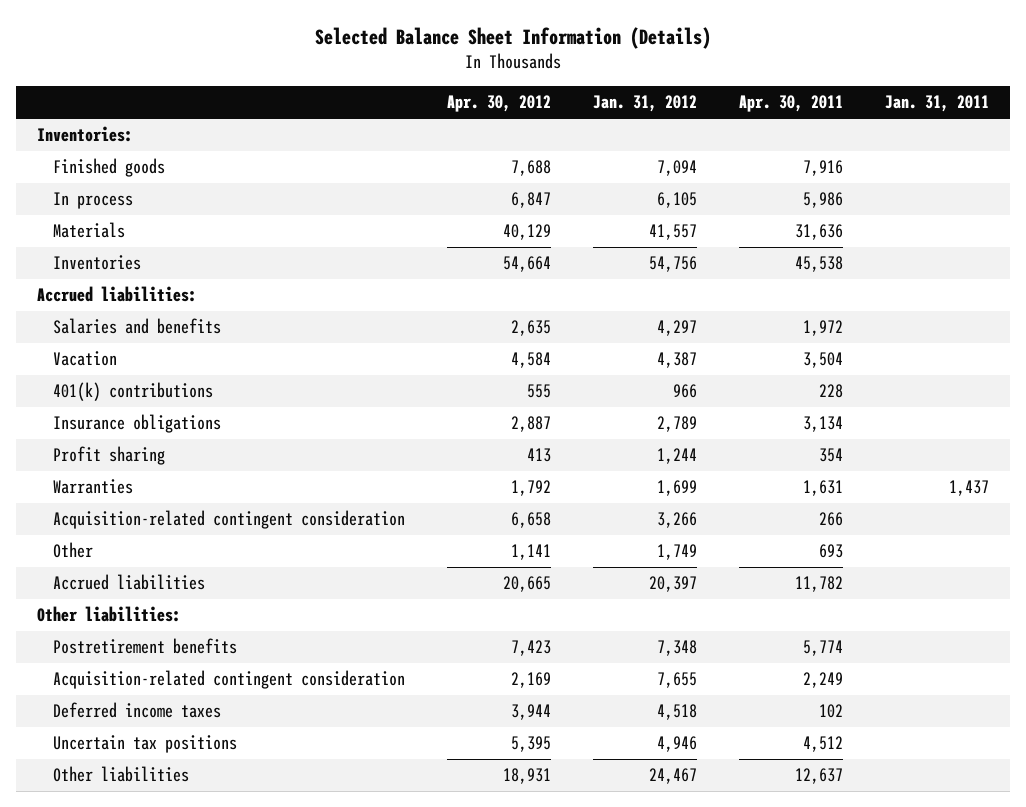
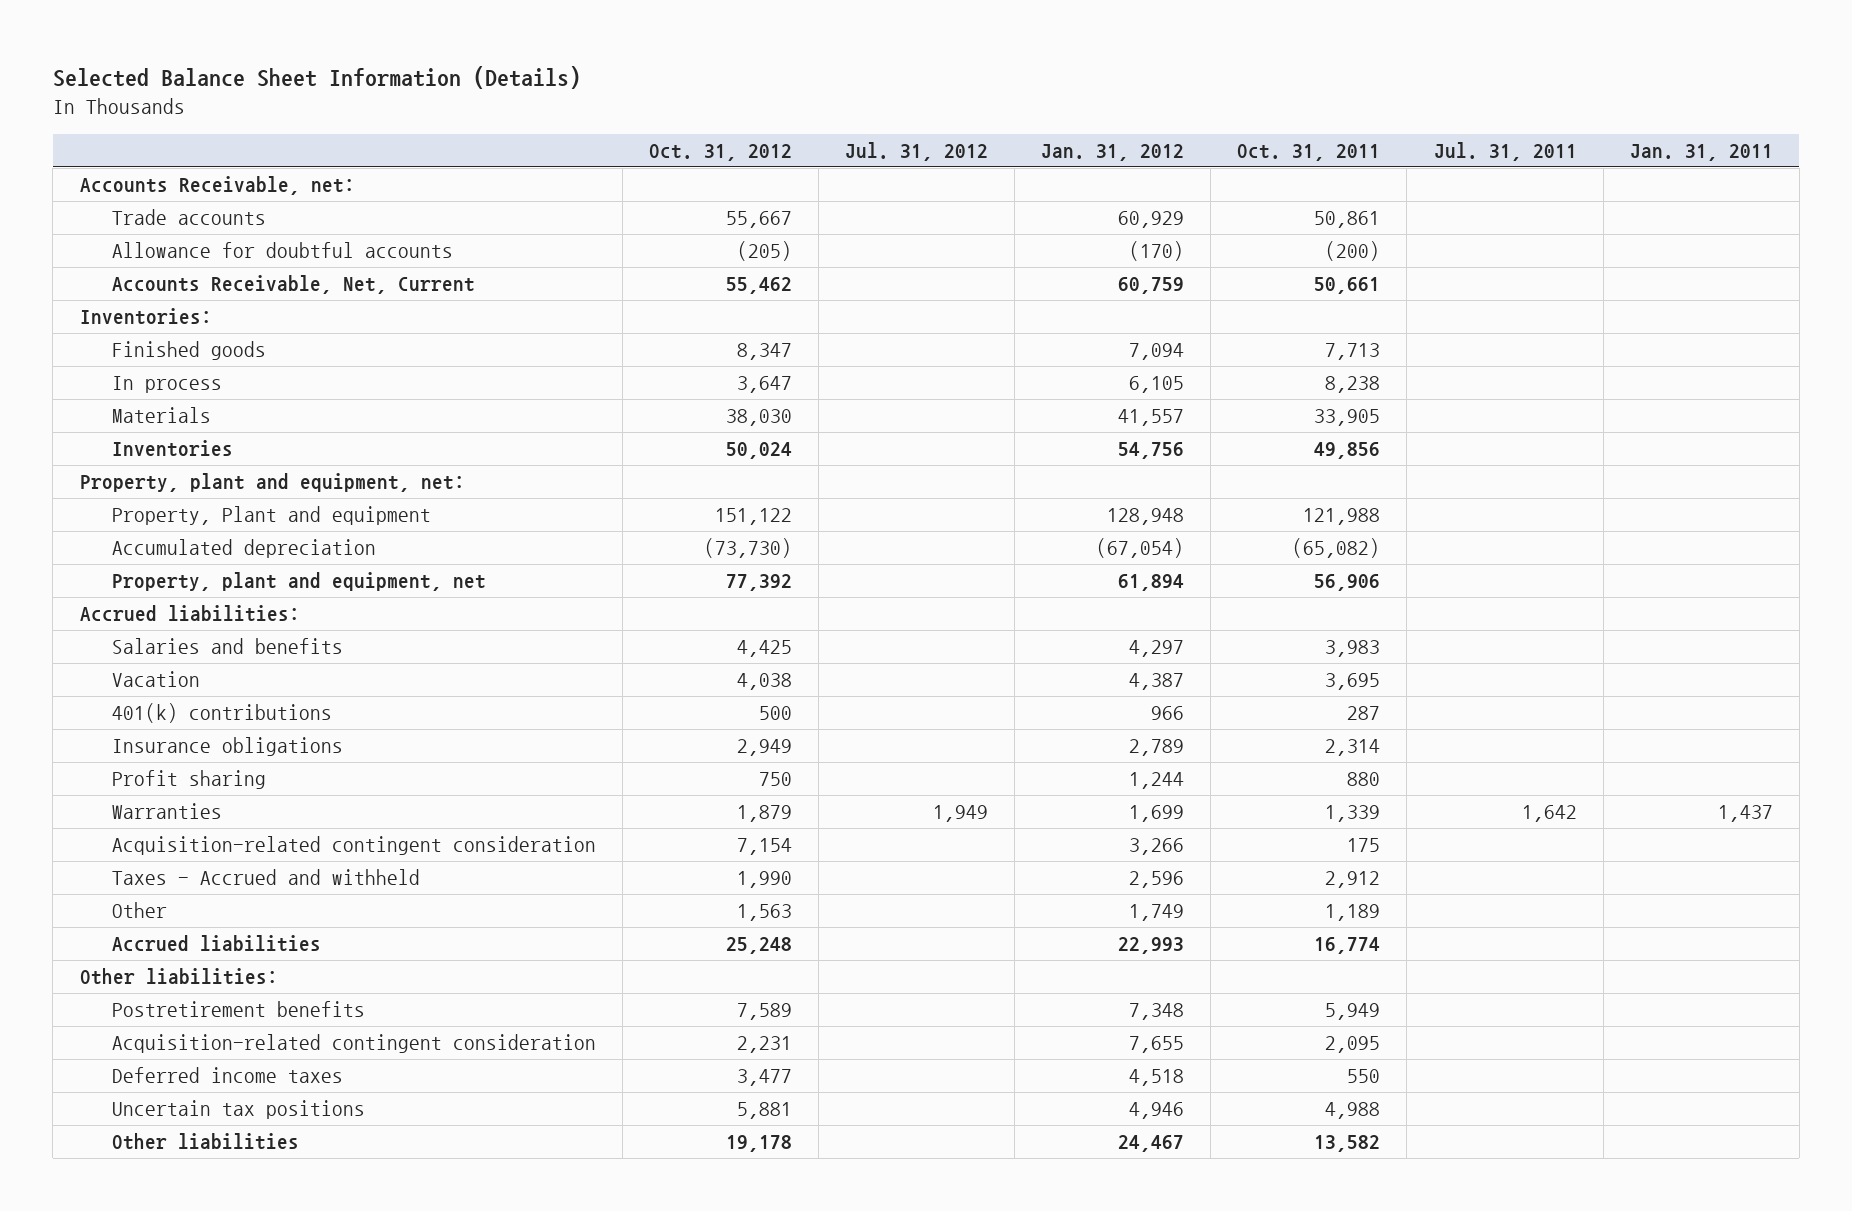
[446,95,551,113] Apr. 30, 2012 -> none
[739,95,844,113] Apr. 30, 2011 -> none
none -> [648,144,792,162] Oct. 31, 2012
none -> [844,142,988,162] Jul. 31, 2012
none -> [1237,144,1381,162] Oct. 31, 2011
none -> [1433,142,1577,162] Jul. 31, 2011
none -> [79,176,355,196] Accounts Receivable, net:
none -> [111,209,266,226] Trade accounts
none -> [111,242,453,259] Allowance for doubtful accounts
none -> [111,275,475,295] Accounts Receivable, Net, Current
none -> [79,473,465,493] Property, plant and equipment, net:
none -> [111,506,431,526] Property, Plant and equipment
none -> [111,539,376,559] Accumulated depreciation
none -> [111,572,486,592] Property, plant and equipment, net
none -> [111,869,420,886] Taxes - Accrued and withheld
[648,576,697,593] 20,397 -> [1118,937,1185,955] 22,993

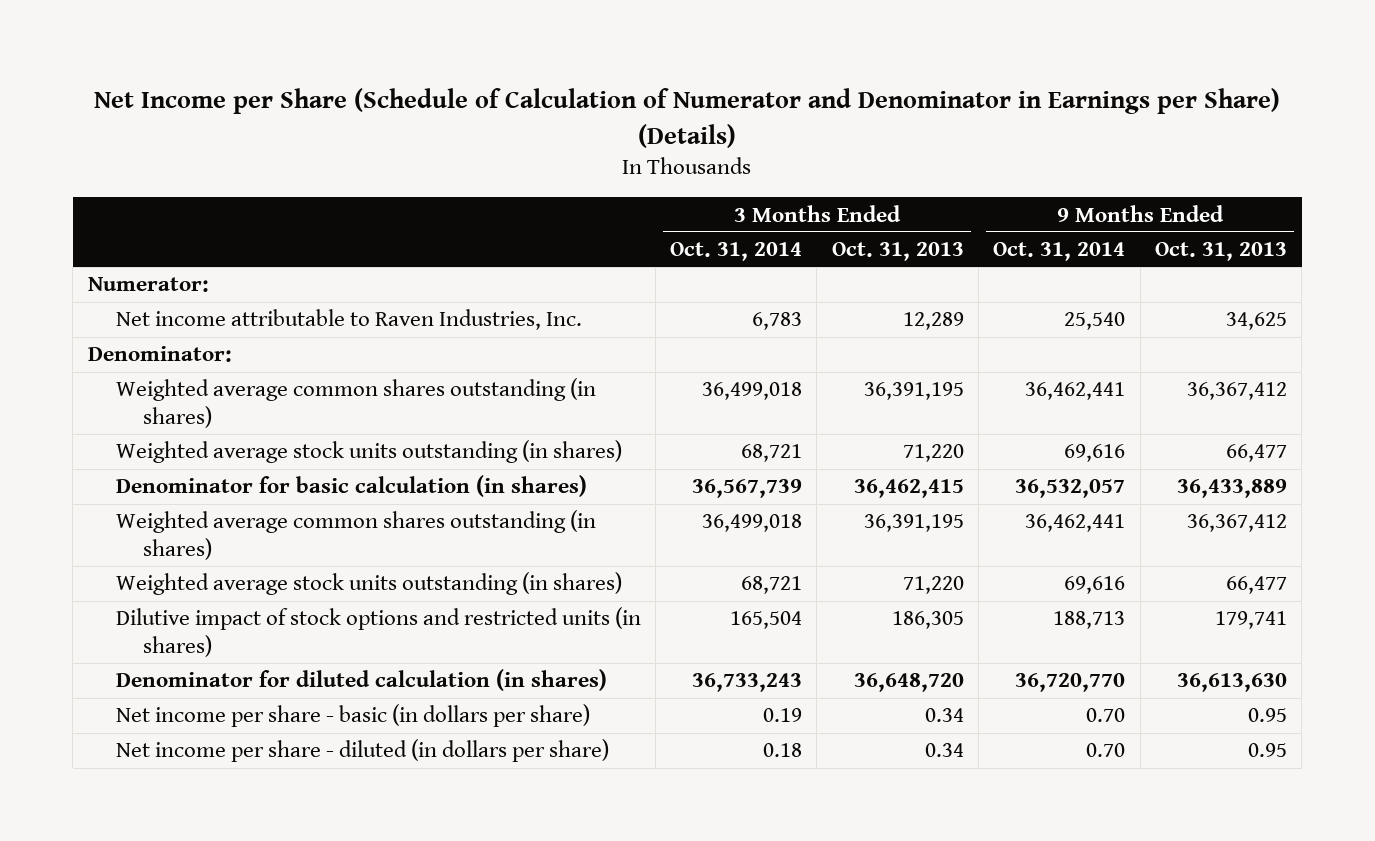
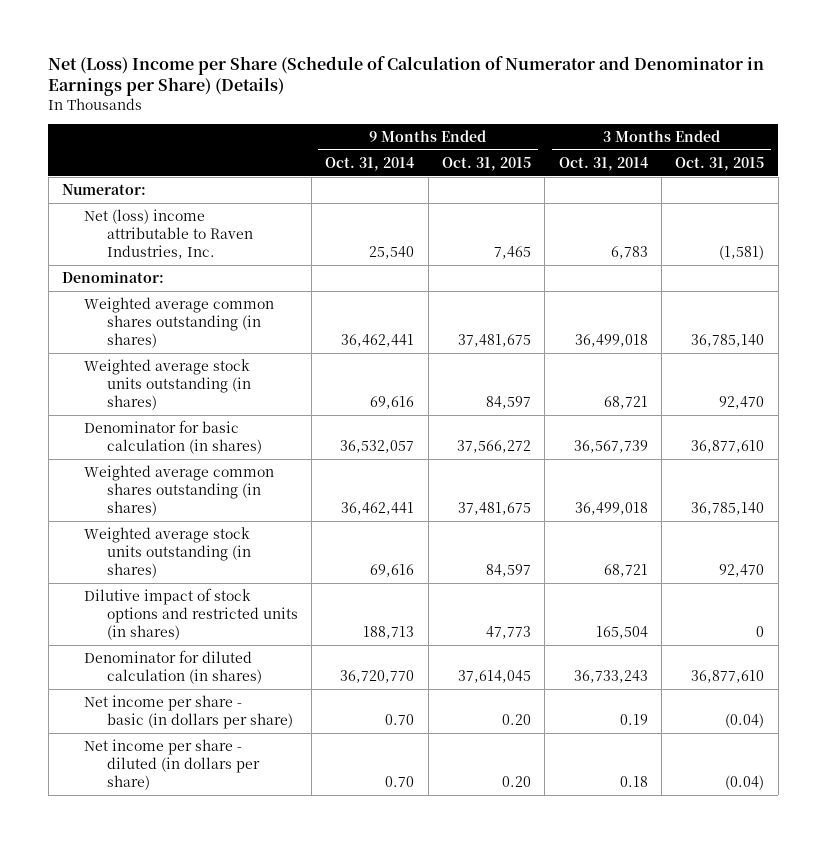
[94,88,1281,148] Net Income per Share (Schedule of Calculation of Numerator and Denominator in Earnings per Share) (Details) -> [48,55,765,97] Net (Loss) Income per Share (Schedule of Calculation of Numerator and Denominator in Earnings per Share) (Details)
[831,242,964,262] Oct. 31, 2013 -> none
[1154,242,1287,262] Oct. 31, 2013 -> none
none -> [441,156,531,171] Oct. 31, 2015
none -> [675,156,765,171] Oct. 31, 2015
[115,309,582,331] Net income attributable to Raven Industries, Inc. -> [84,208,253,259] Net (loss) income attributable to Raven Industries, Inc.

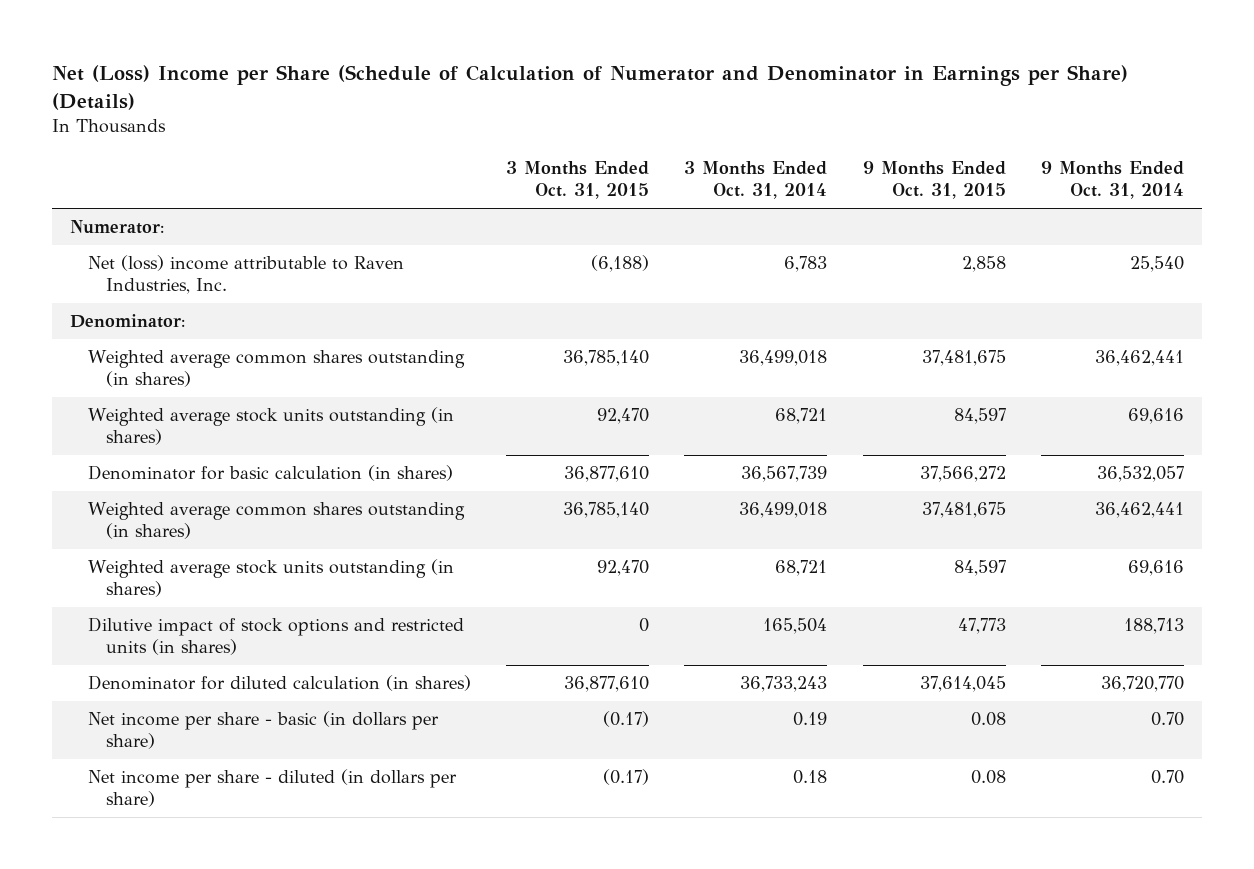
[493,245,531,259] 7,465 -> [961,256,1006,273] 2,858
[719,244,765,260] (1,581) -> [590,255,649,273] (6,188)
[501,713,531,725] 0.20 -> [970,712,1006,727] 0.08
[725,712,765,728] (0.04) -> [602,711,649,728] (0.17)
[501,775,531,787] 0.20 -> [970,770,1006,785] 0.08
[725,774,765,790] (0.04) -> [602,769,649,786] (0.17)

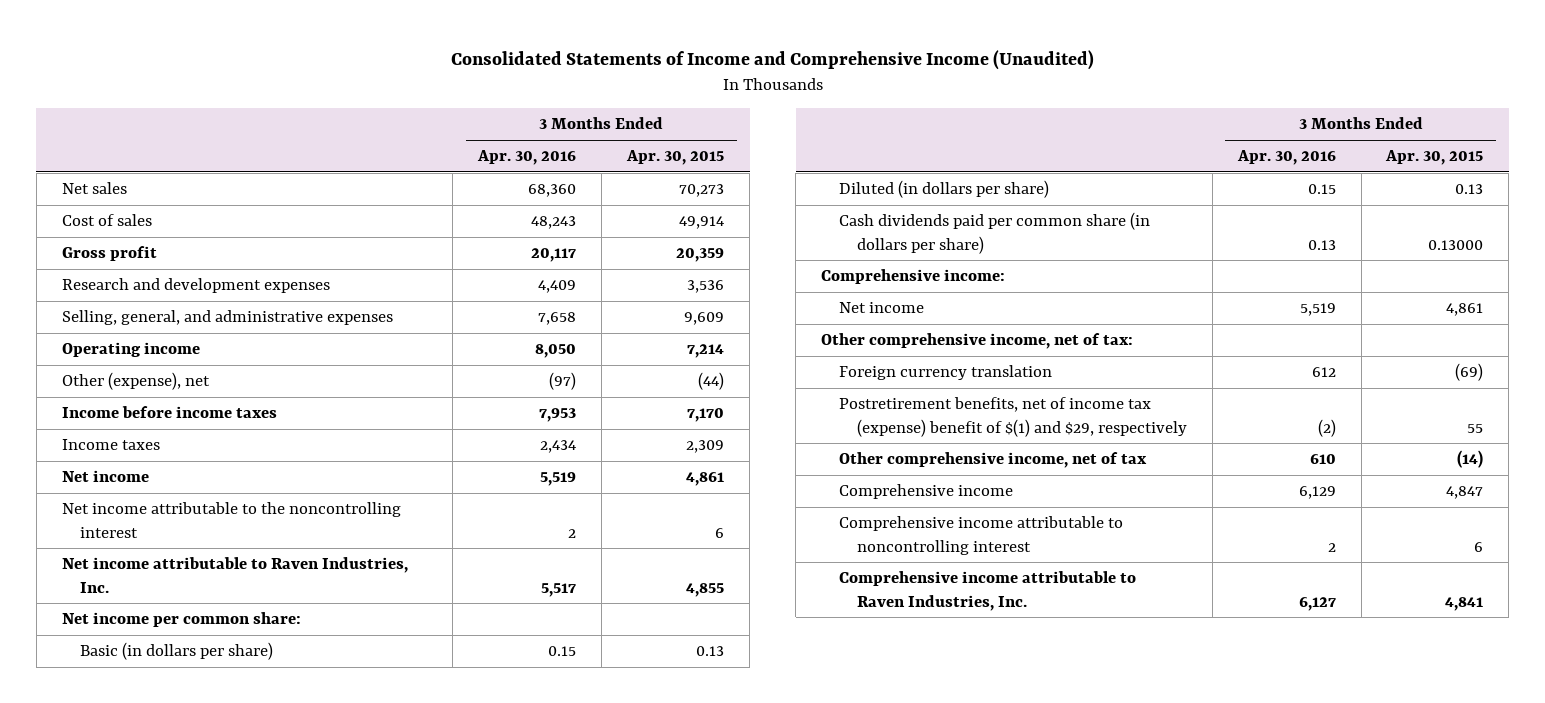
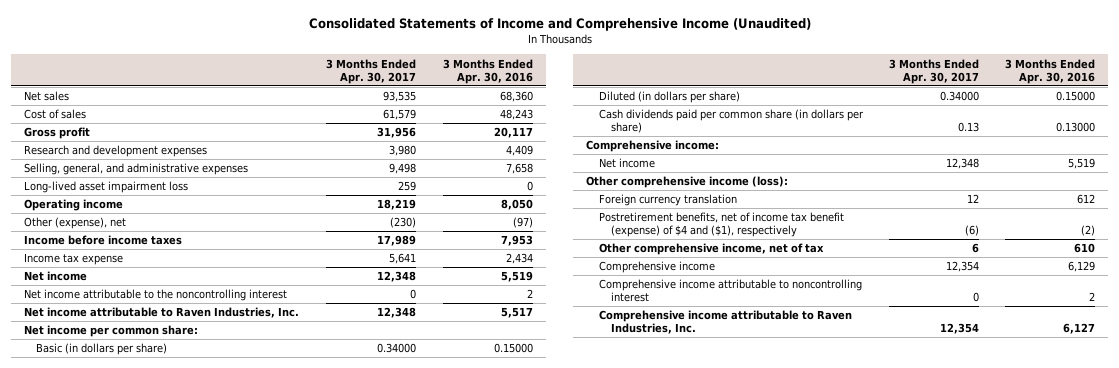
[626,150,725,166] Apr. 30, 2015 -> none
none -> [326,58,417,84] 3 Months Ended Apr. 30, 2017
none -> [23,181,188,194] Long-lived asset impairment loss
[61,439,160,451] Income taxes -> [23,253,123,266] Income tax expense
[548,646,577,657] 0.15 -> [493,343,533,354] 0.15000
[1307,184,1336,195] 0.15 -> [1056,91,1096,102] 0.15000
[1307,239,1336,250] 0.13 -> [1056,122,1096,133] 0.13000
[821,333,1134,350] Other comprehensive income, net of tax: -> [586,176,789,189] Other comprehensive income (loss):
[838,397,1187,437] Postretirement benefits, net of income tax (expense) benefit of $(1) and $29, respectively -> [598,212,844,238] Postretirement benefits, net of income tax benefit (expense) of $4 and ($1), respectively

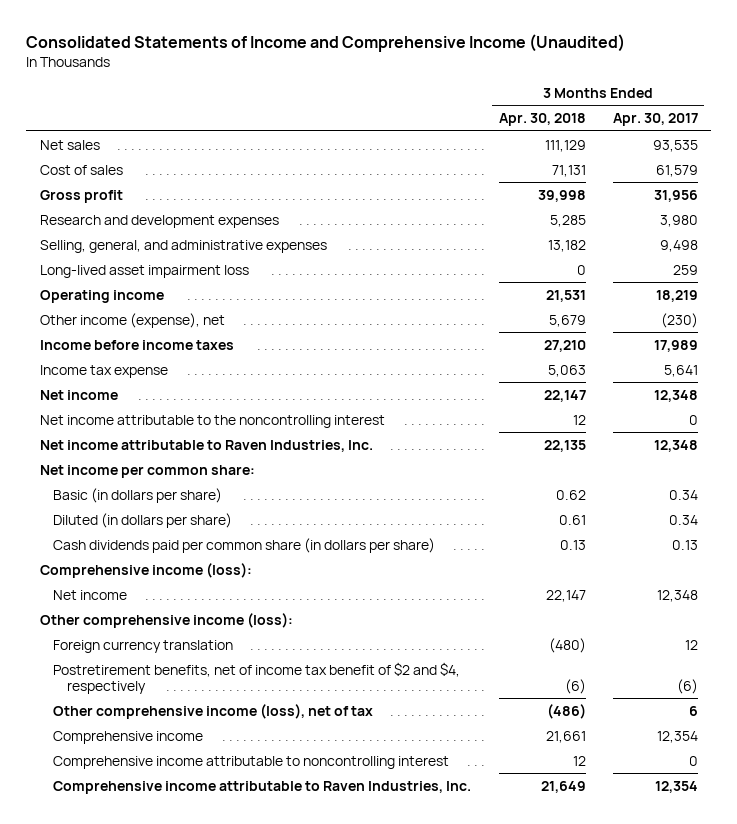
[442,58,533,84] 3 Months Ended Apr. 30, 2016 -> none
none -> [498,113,586,127] Apr. 30, 2018
[23,217,126,230] Other (expense), net -> [39,312,225,328] Other income (expense), net
[377,343,417,354] 0.34000 -> [668,489,698,500] 0.34
[939,91,979,102] 0.34000 -> [668,514,698,525] 0.34
[586,140,720,153] Comprehensive income: -> [39,562,252,578] Comprehensive income (loss):
[598,212,844,238] Postretirement benefits, net of income tax benefit (expense) of $4 and ($1), respectively -> [53,661,461,694] Postretirement benefits, net of income tax benefit of $2 and $4, respectively
[598,243,824,256] Other comprehensive income, net of tax -> [53,703,374,719] Other comprehensive income (loss), net of tax

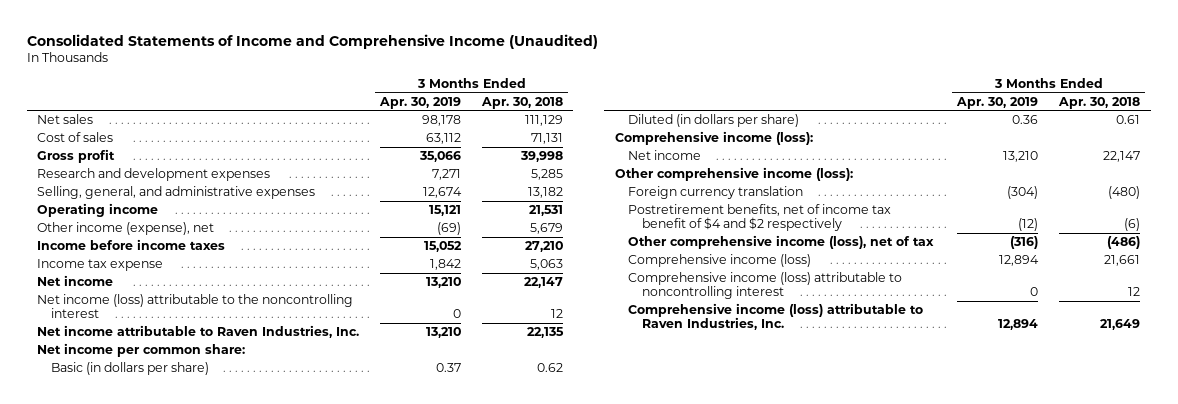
[612,113,698,127] Apr. 30, 2017 -> none
none -> [379,96,462,109] Apr. 30, 2019
[39,264,249,278] Long-lived asset impairment loss -> none
[39,414,385,428] Net income attributable to the noncontrolling interest -> [37,294,354,319] Net income (loss) attributable to the noncontrolling interest
[53,537,436,553] Cash dividends paid per common share (in dollars per share) -> none
[53,661,461,694] Postretirement benefits, net of income tax benefit of $2 and $4, respectively -> [628,204,892,232] Postretirement benefits, net of income tax benefit of $4 and $2 respectively
[53,730,204,744] Comprehensive income -> [628,254,812,268] Comprehensive income (loss)
[53,755,450,769] Comprehensive income attributable to noncontrolling interest -> [628,272,903,300] Comprehensive income (loss) attributable to noncontrolling interest
[53,780,472,794] Comprehensive income attributable to Raven Industries, Inc. -> [628,303,924,331] Comprehensive income (loss) attributable to Raven Industries, Inc.

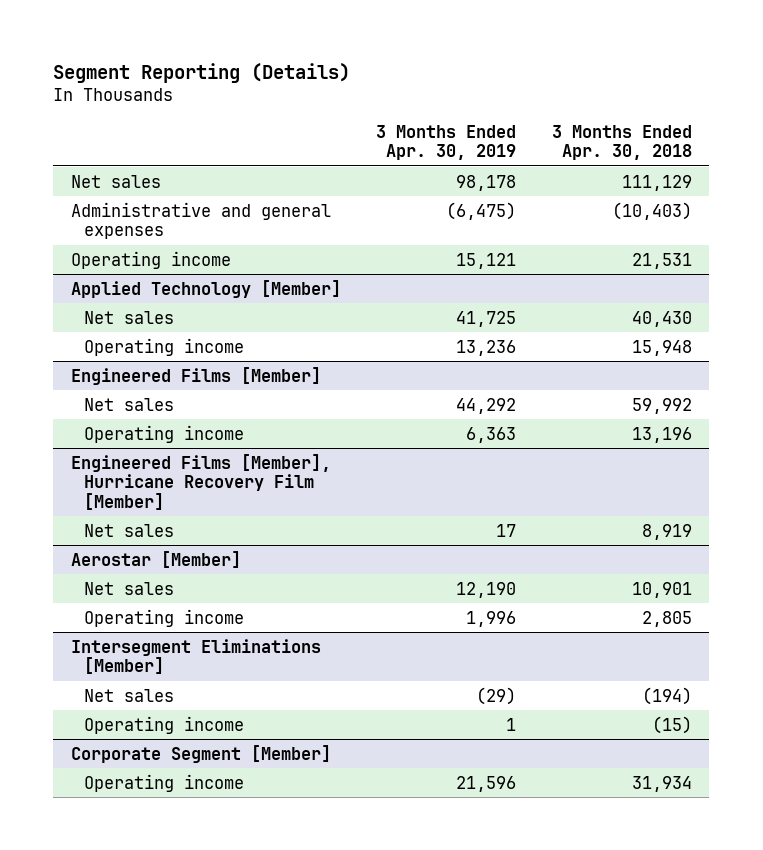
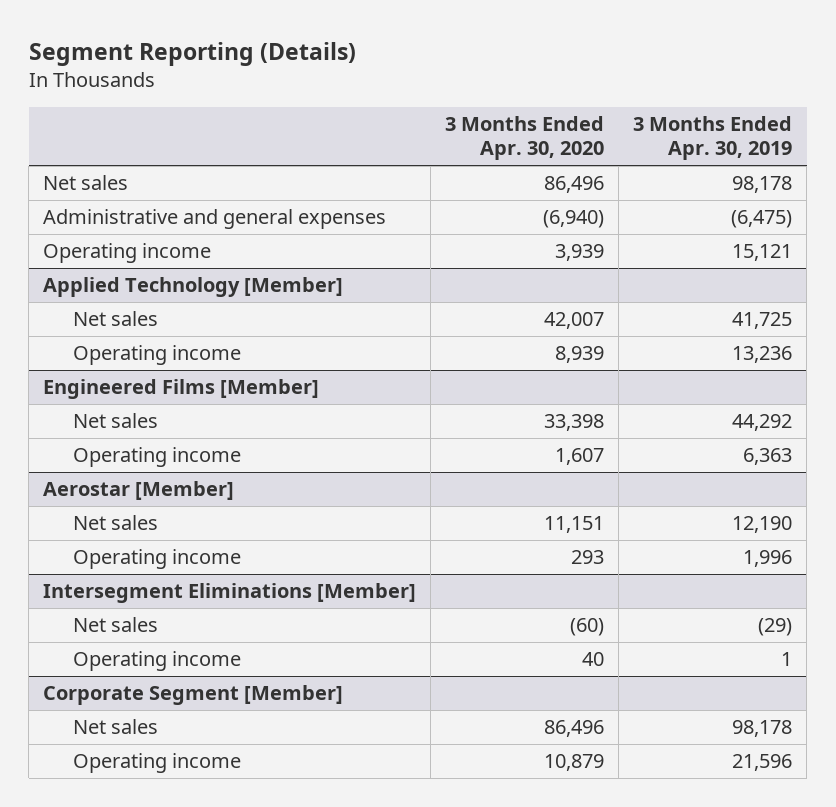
[551,124,692,161] 3 Months Ended Apr. 30, 2018 -> none
none -> [445,115,605,161] 3 Months Ended Apr. 30, 2020
[70,453,331,510] Engineered Films [Member], Hurricane Recovery Film [Member] -> none
[83,523,174,537] Net sales -> none
none -> [73,718,159,734] Net sales

